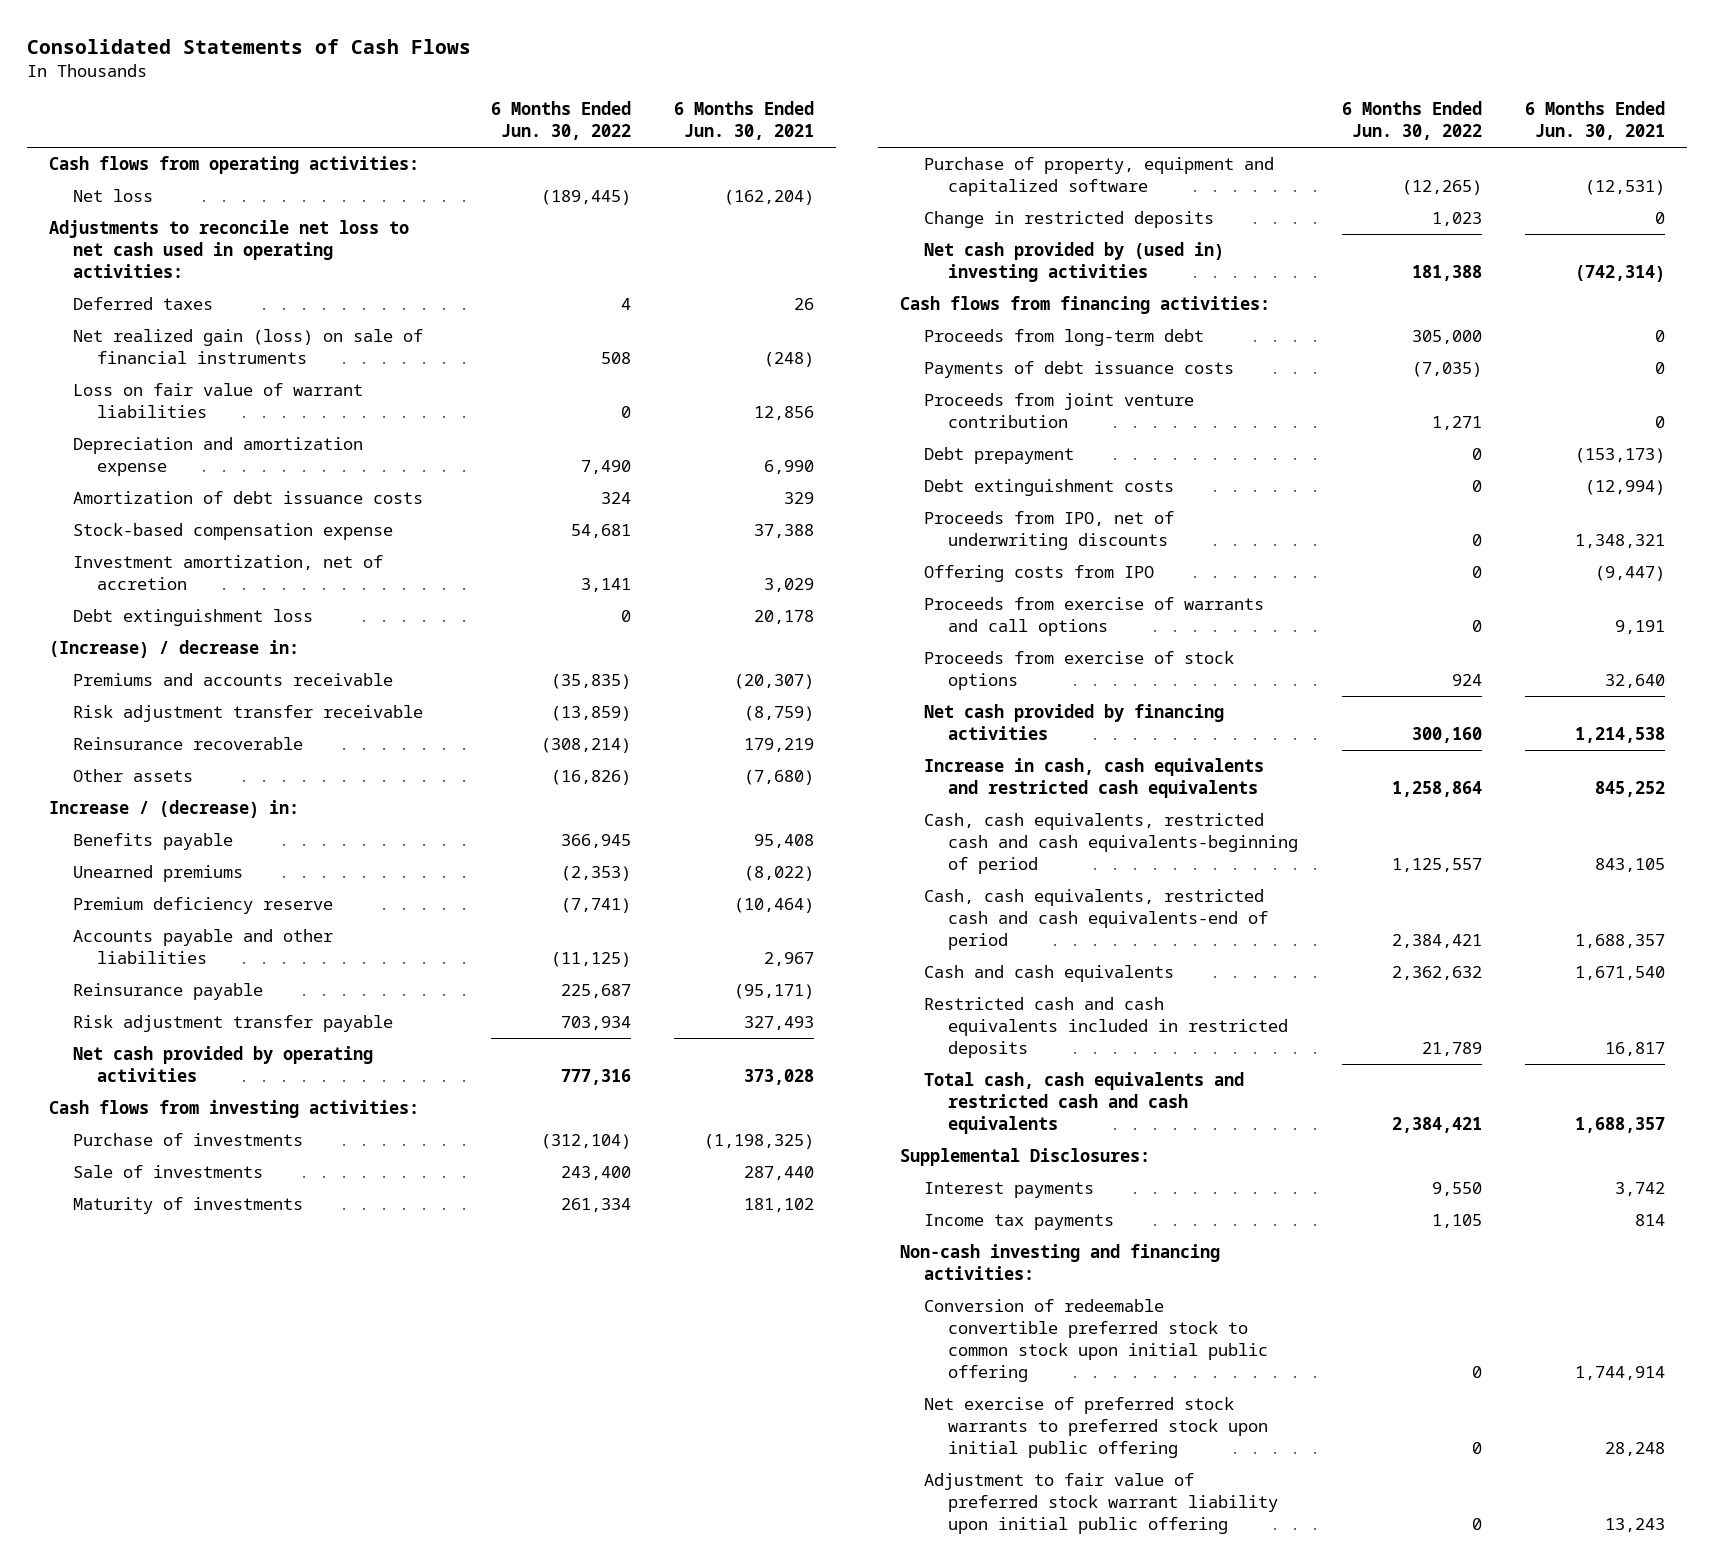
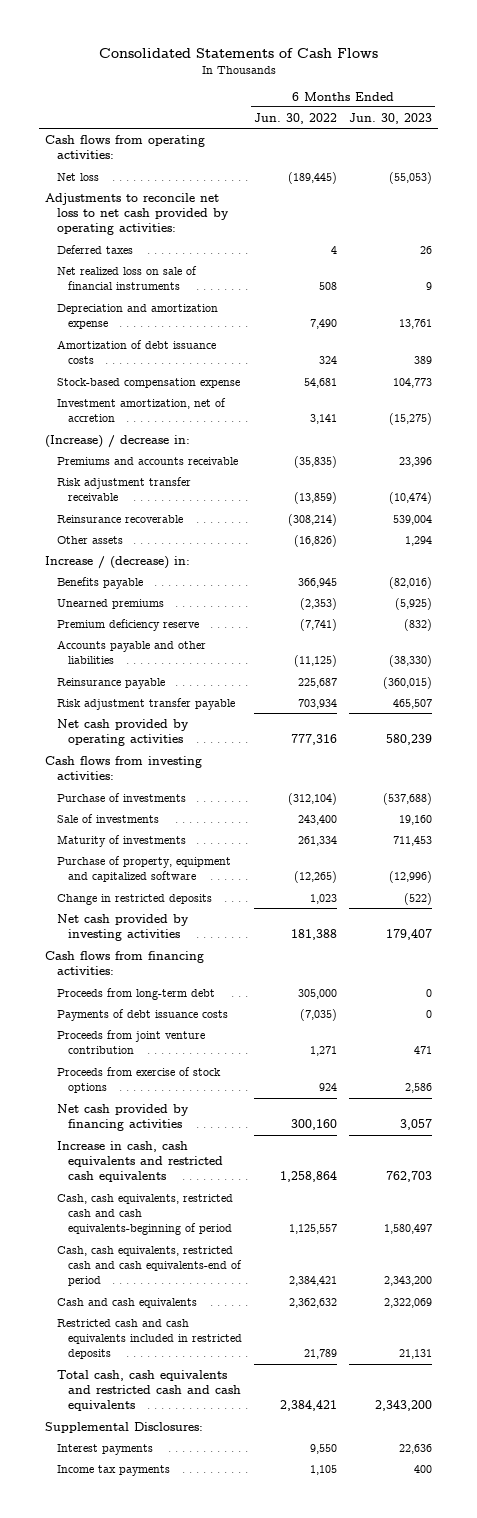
[674,101,815,141] 6 Months Ended Jun. 30, 2021 -> none
none -> [348,112,432,124] Jun. 30, 2023
[49,219,410,278] Adjustments to reconcile net loss to net cash used in operating activities: -> [45,192,229,236] Adjustments to reconcile net loss to net cash provided by operating activities:
[73,382,364,418] Loss on fair value of warrant liabilities -> none
[73,328,424,364] Net realized gain (loss) on sale of financial instruments -> [56,265,197,291] Net realized loss on sale of financial instruments
[73,608,314,626] Debt extinguishment loss -> none
[924,241,1225,282] Net cash provided by (used in) investing activities -> [56,913,189,942] Net cash provided by investing activities
[924,446,1075,464] Debt prepayment -> none
[924,478,1175,496] Debt extinguishment costs -> none
[924,510,1175,550] Proceeds from IPO, net of underwriting discounts -> none
[924,564,1155,582] Offering costs from IPO -> none
[924,596,1265,636] Proceeds from exercise of warrants and call options -> none
[900,1243,1221,1280] Non-cash investing and financing activities: -> none
[924,1298,1269,1382] Conversion of redeemable convertible preferred stock to common stock upon initial public offering -> none
[924,1396,1269,1458] Net exercise of preferred stock warrants to preferred stock upon initial public offering -> none
[924,1472,1279,1534] Adjustment to fair value of preferred stock warrant liability upon initial public offering -> none

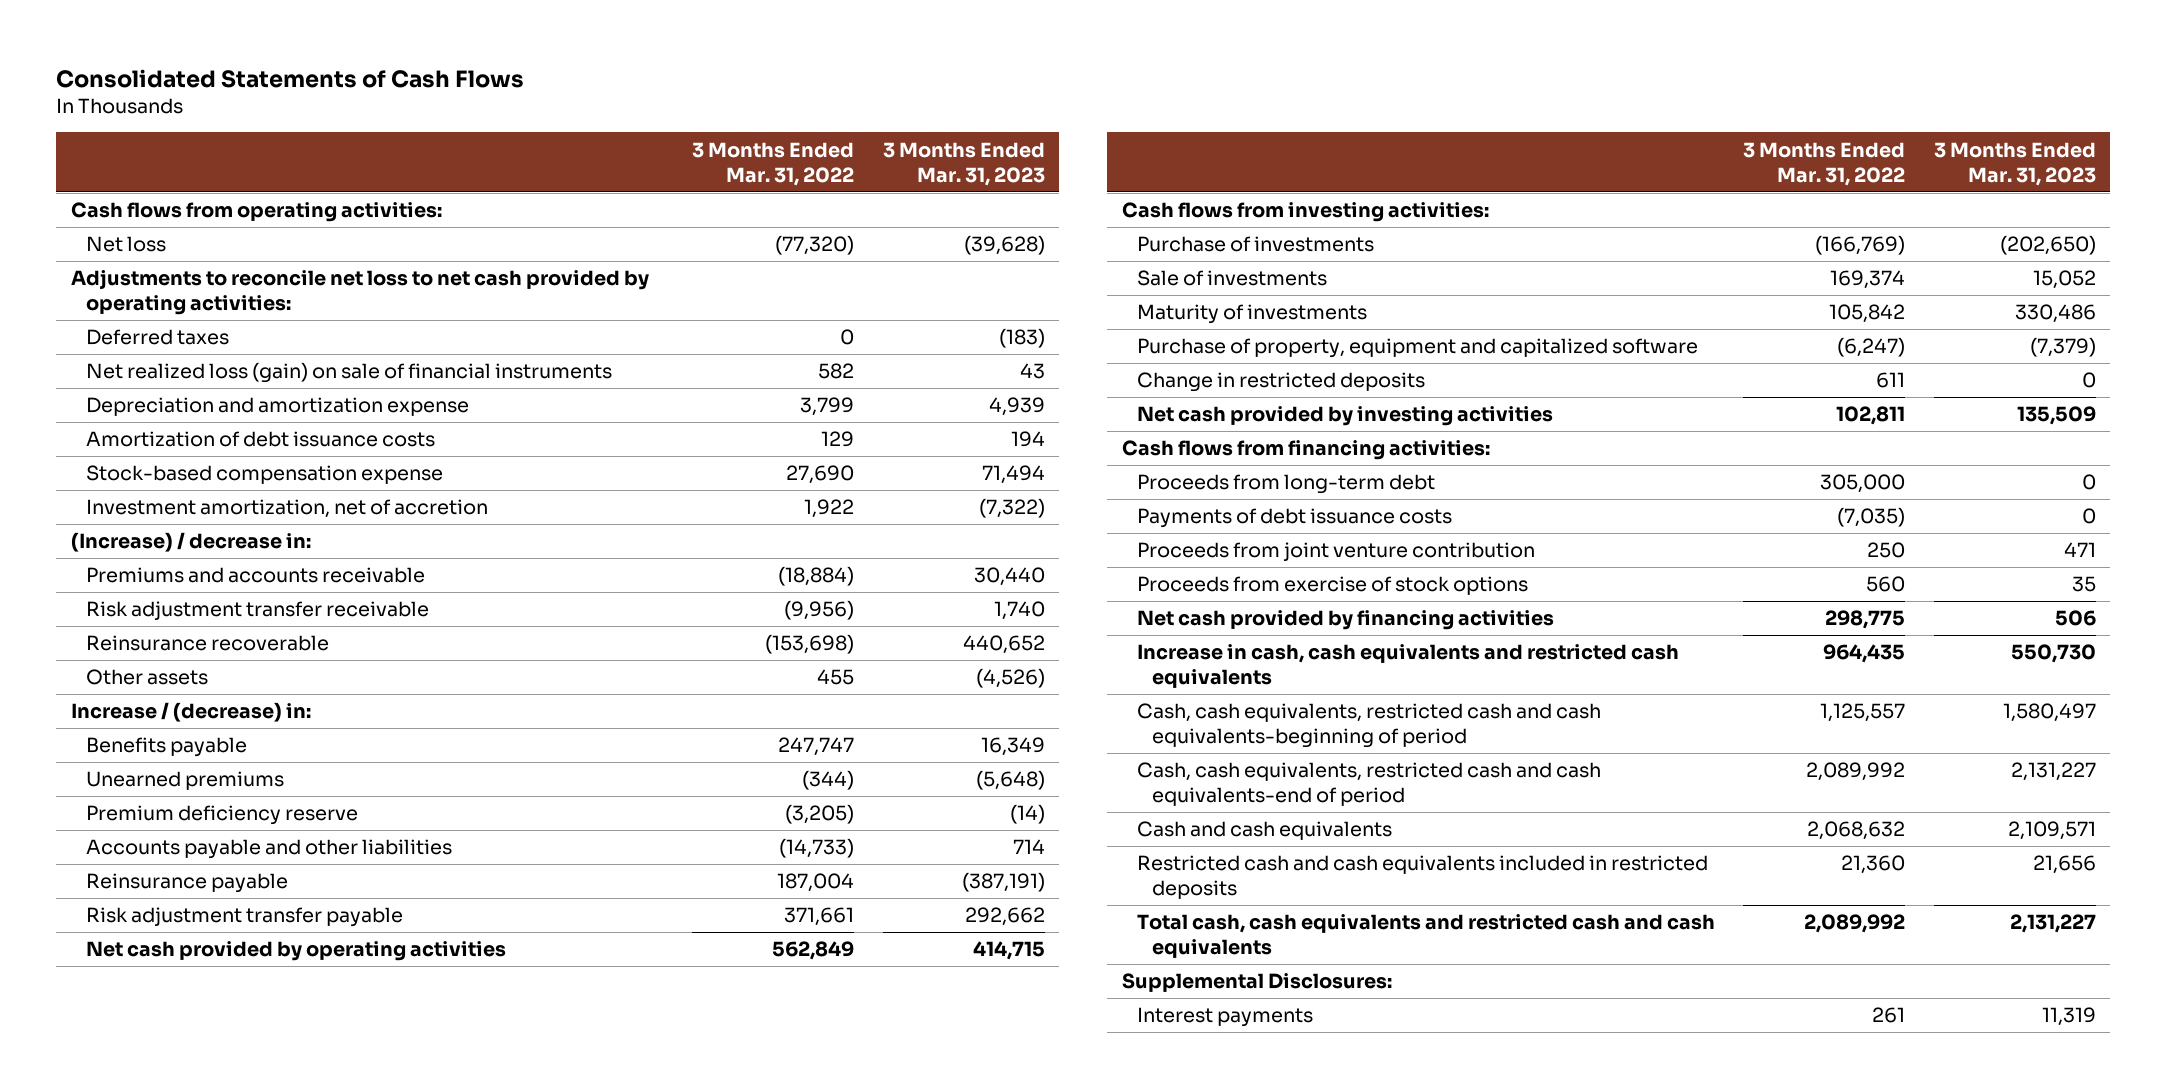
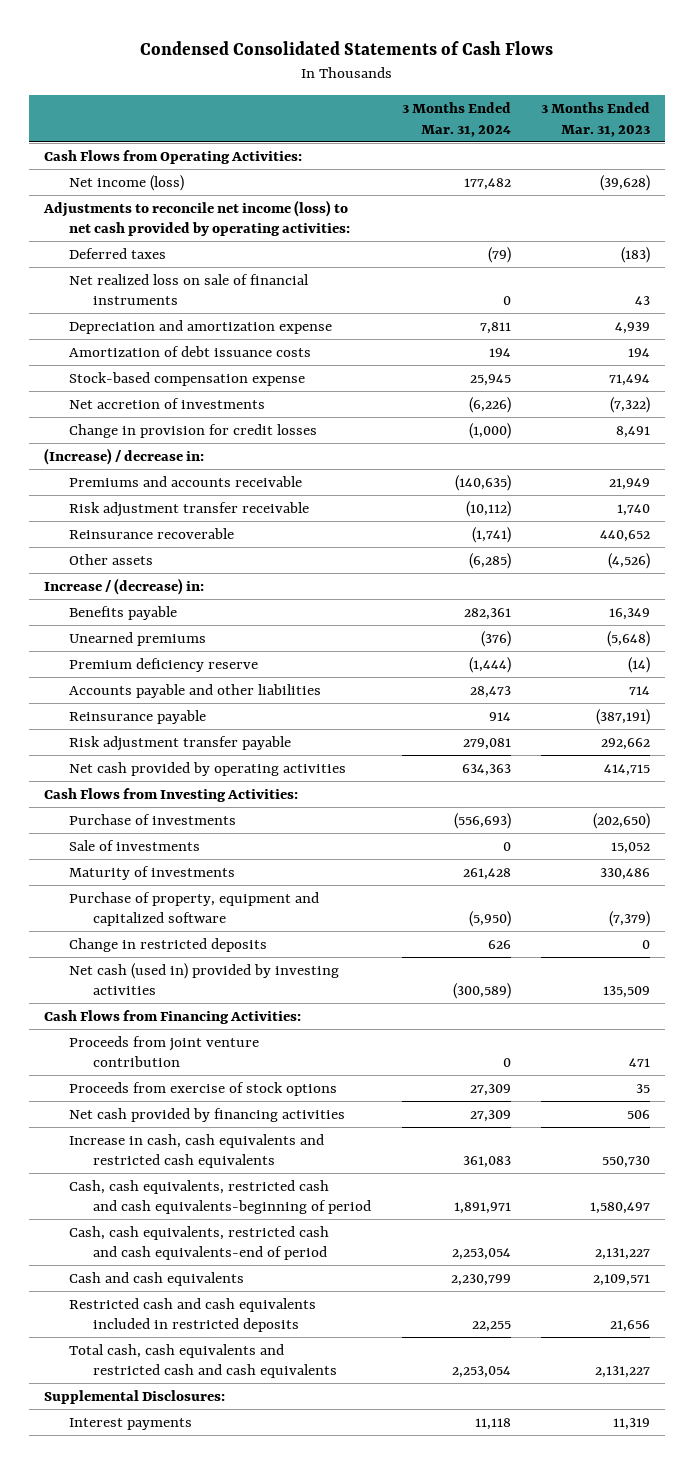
[56,68,525,88] Consolidated Statements of Cash Flows -> [140,41,554,56] Condensed Consolidated Statements of Cash Flows
[692,141,855,186] 3 Months Ended Mar. 31, 2022 -> none
none -> [401,102,511,137] 3 Months Ended Mar. 31, 2024
[70,202,442,223] Cash flows from operating activities: -> [44,149,303,164] Cash Flows from Operating Activities:
[86,236,167,253] Net loss -> [68,174,184,191] Net income (loss)
[70,269,649,316] Adjustments to reconcile net loss to net cash provided by operating activities: -> [43,199,350,237] Adjustments to reconcile net income (loss) to net cash provided by operating activities:
[86,362,613,384] Net realized loss (gain) on sale of financial instruments -> [68,273,309,306] Net realized loss on sale of financial instruments
[86,499,489,519] Investment amortization, net of accretion -> [68,397,265,409] Net accretion of investments
none -> [68,423,317,438] Change in provision for credit losses
[973,567,1045,587] 30,440 -> [609,477,651,490] 21,949
[1121,202,1489,223] Cash flows from investing activities: -> [44,787,299,802] Cash Flows from Investing Activities:
[1137,474,1436,495] Proceeds from long-term debt -> none
[1137,508,1453,529] Payments of debt issuance costs -> none
[1137,406,1554,427] Net cash provided by investing activities -> [68,962,339,996] Net cash (used in) provided by investing activities
[1121,440,1490,461] Cash flows from financing activities: -> [44,1009,302,1024] Cash Flows from Financing Activities:

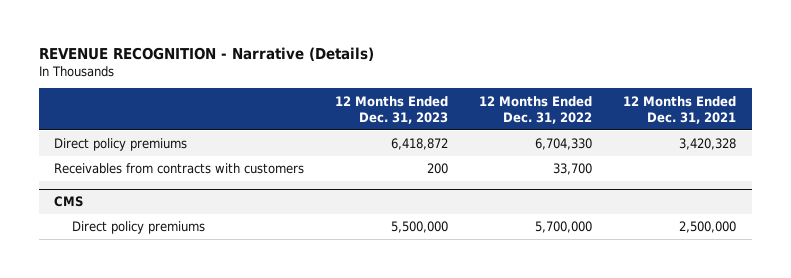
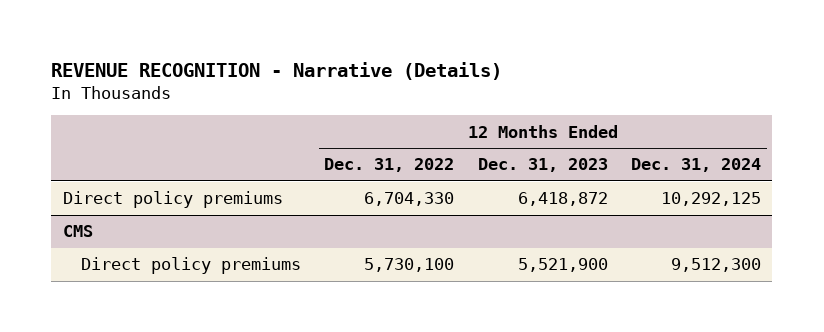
[623,95,737,124] 12 Months Ended Dec. 31, 2021 -> none
none -> [630,158,761,173] Dec. 31, 2024
[54,163,305,175] Receivables from contracts with customers -> none
[391,221,449,234] 5,500,000 -> [517,258,608,273] 5,521,900
[535,221,593,234] 5,700,000 -> [364,258,455,273] 5,730,100

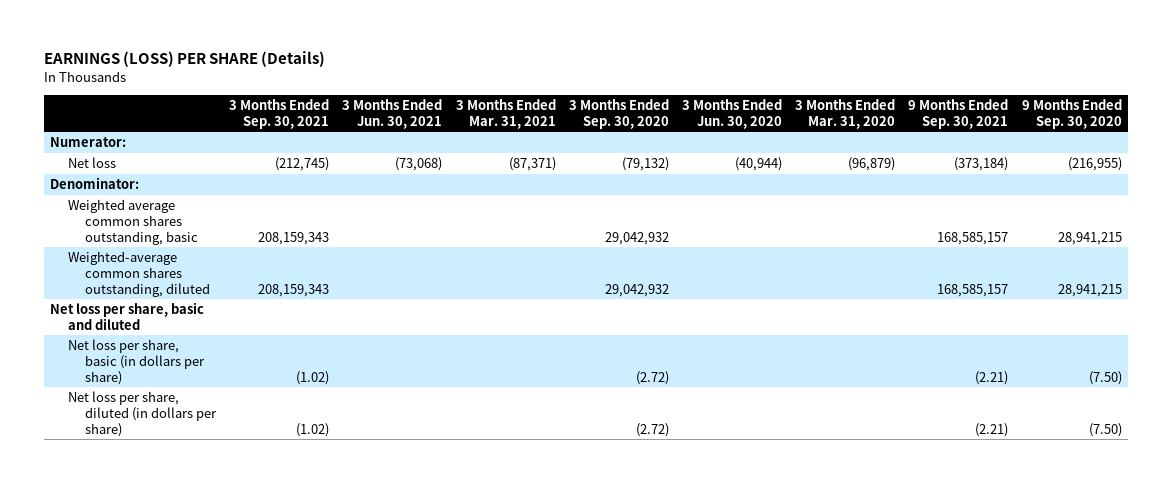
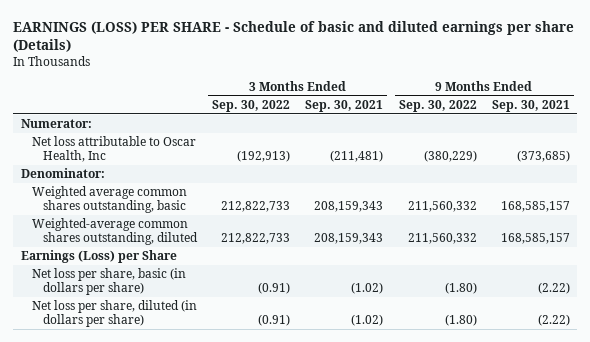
[43,50,325,67] EARNINGS (LOSS) PER SHARE (Details) -> [13,20,575,53] EARNINGS (LOSS) PER SHARE - Schedule of basic and diluted earnings per share (Details)
[342,98,443,129] 3 Months Ended Jun. 30, 2021 -> none
[455,98,556,129] 3 Months Ended Mar. 31, 2021 -> none
[568,98,669,129] 3 Months Ended Sep. 30, 2020 -> none
[682,98,783,129] 3 Months Ended Jun. 30, 2020 -> none
[795,98,896,129] 3 Months Ended Mar. 31, 2020 -> none
[1021,98,1122,129] 9 Months Ended Sep. 30, 2020 -> none
none -> [212,100,291,113] Sep. 30, 2022
none -> [398,100,477,113] Sep. 30, 2022
[67,157,116,169] Net loss -> [31,136,196,163] Net loss attributable to Oscar Health, Inc
[275,157,330,172] (212,745) -> [330,150,384,163] (211,481)
[954,157,1009,172] (373,184) -> [516,150,570,163] (373,685)
[50,302,205,330] Net loss per share, basic and diluted -> none
none -> [20,250,177,264] Earnings (Loss) per Share
[975,370,1009,385] (2.21) -> [537,282,570,295] (2.22)
[975,422,1009,437] (2.21) -> [537,314,570,327] (2.22)

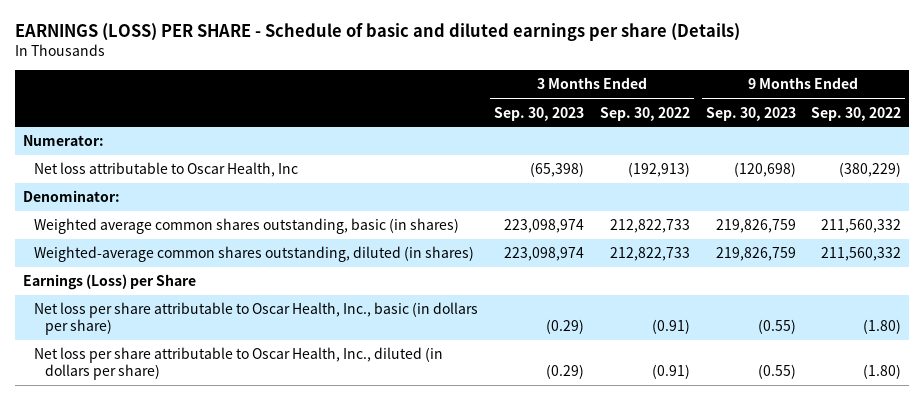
[305,100,384,113] Sep. 30, 2021 -> none
[491,100,570,113] Sep. 30, 2021 -> none
none -> [493,106,584,121] Sep. 30, 2023
none -> [705,106,796,121] Sep. 30, 2023
[31,186,187,214] Weighted average common shares outstanding, basic -> [34,218,460,235] Weighted average common shares outstanding, basic (in shares)
[31,218,199,246] Weighted-average common shares outstanding, diluted -> [34,246,475,263] Weighted-average common shares outstanding, diluted (in shares)
[31,268,186,296] Net loss per share, basic (in dollars per share) -> [34,302,479,336] Net loss per share attributable to Oscar Health, Inc., basic (in dollars per share)
[31,300,197,328] Net loss per share, diluted (in dollars per share) -> [34,347,444,381] Net loss per share attributable to Oscar Health, Inc., diluted (in dollars per share)

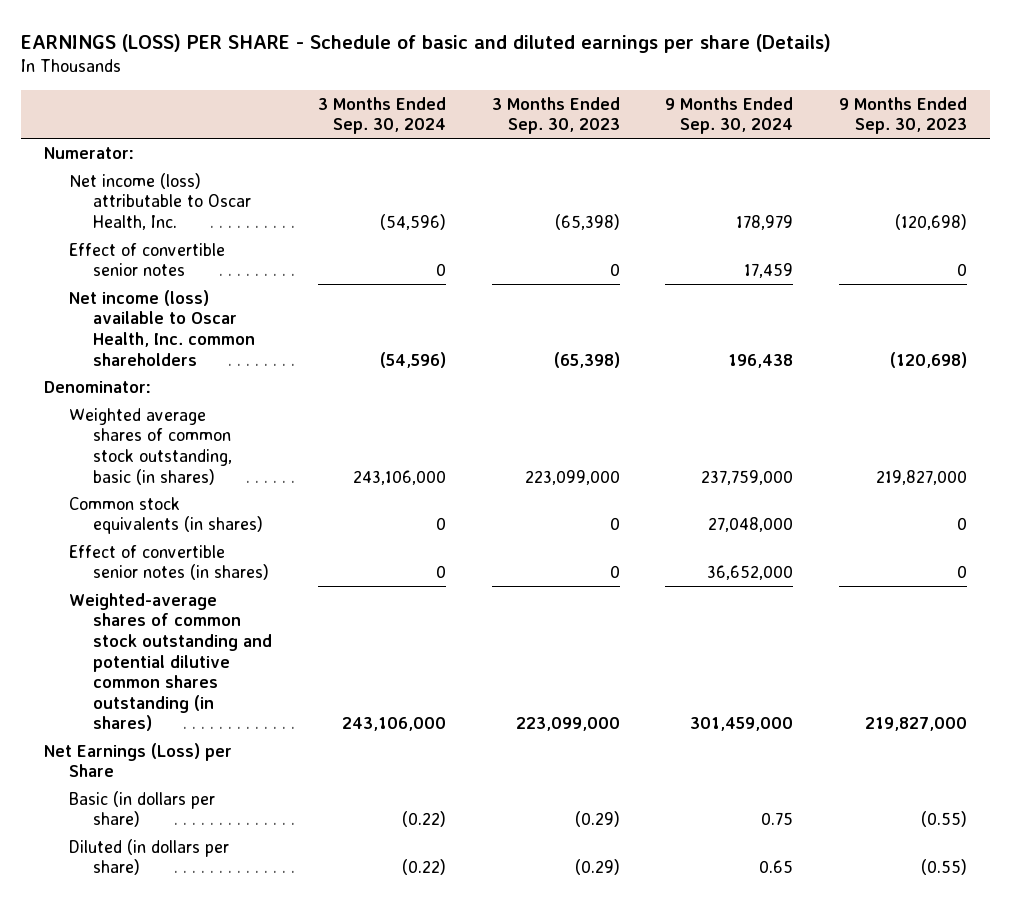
[599,106,690,121] Sep. 30, 2022 -> none
[811,106,902,121] Sep. 30, 2022 -> none
none -> [318,96,447,135] 3 Months Ended Sep. 30, 2024
none -> [665,96,794,135] 9 Months Ended Sep. 30, 2024
[34,162,299,178] Net loss attributable to Oscar Health, Inc -> [68,172,252,231] Net income (loss) attributable to Oscar Health, Inc.
none -> [68,242,225,277] Effect of convertible senior notes
none -> [68,289,256,366] Net income (loss) available to Oscar Health, Inc. common shareholders
[34,218,460,235] Weighted average common shares outstanding, basic (in shares) -> [68,407,233,485] Weighted average shares of common stock outstanding, basic (in shares)
[503,219,584,234] 223,098,974 -> [524,469,620,485] 223,099,000
[715,219,796,234] 219,826,759 -> [876,469,968,485] 219,827,000
none -> [68,496,264,535] Common stock equivalents (in shares)
none -> [68,544,270,581] Effect of convertible senior notes (in shares)
[34,246,475,263] Weighted-average common shares outstanding, diluted (in shares) -> [68,592,273,732] Weighted-average shares of common stock outstanding and potential dilutive common shares outstanding (in shares)
[503,247,584,262] 223,098,974 -> [515,717,620,732] 223,099,000
[715,247,796,262] 219,826,759 -> [865,717,968,732] 219,827,000
[22,274,196,291] Earnings (Loss) per Share -> [44,742,233,778] Net Earnings (Loss) per Share
[34,302,479,336] Net loss per share attributable to Oscar Health, Inc., basic (in dollars per share) -> [68,790,215,828] Basic (in dollars per share)
[34,347,444,381] Net loss per share attributable to Oscar Health, Inc., diluted (in dollars per share) -> [68,838,229,876] Diluted (in dollars per share)

